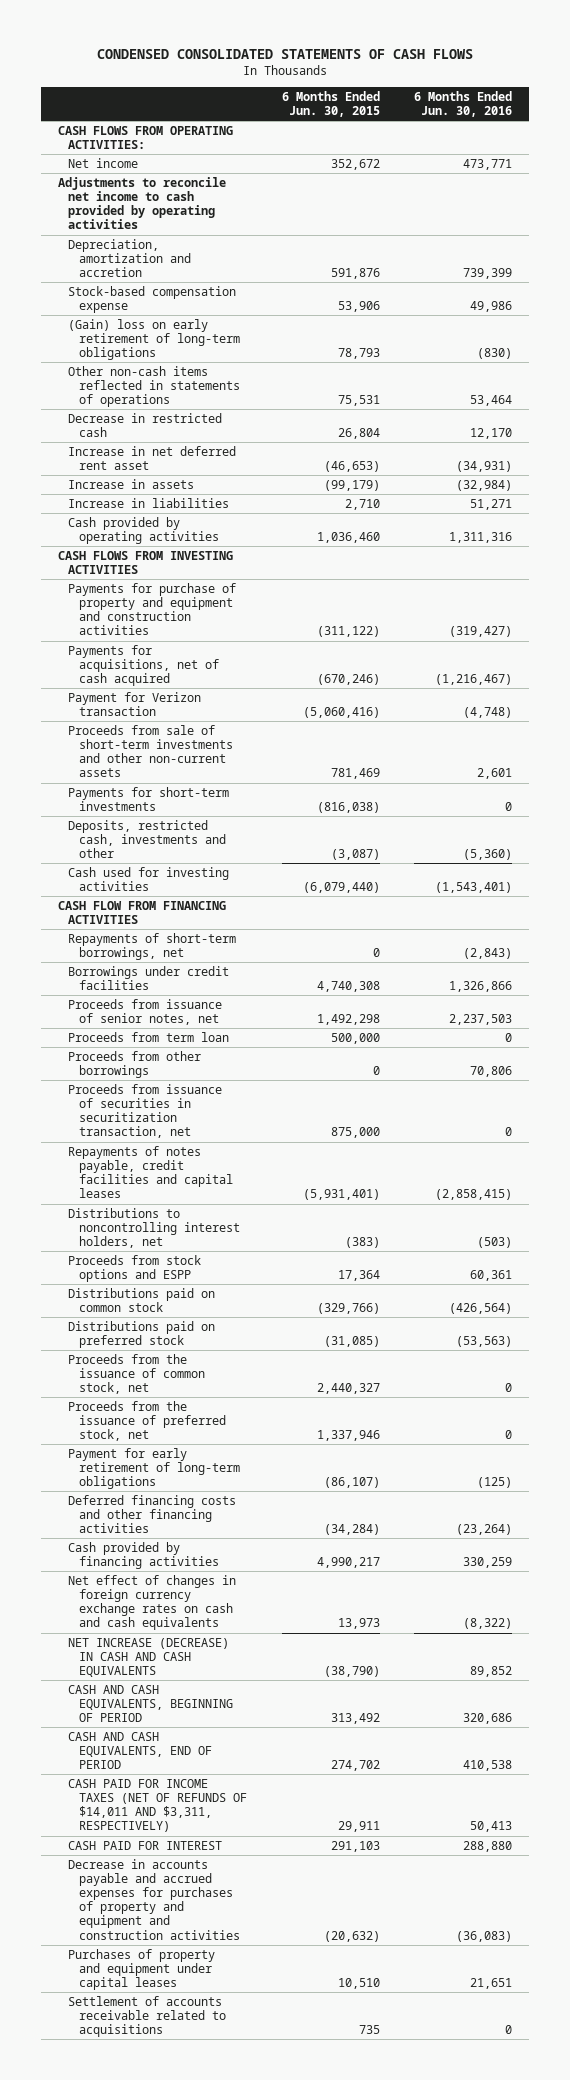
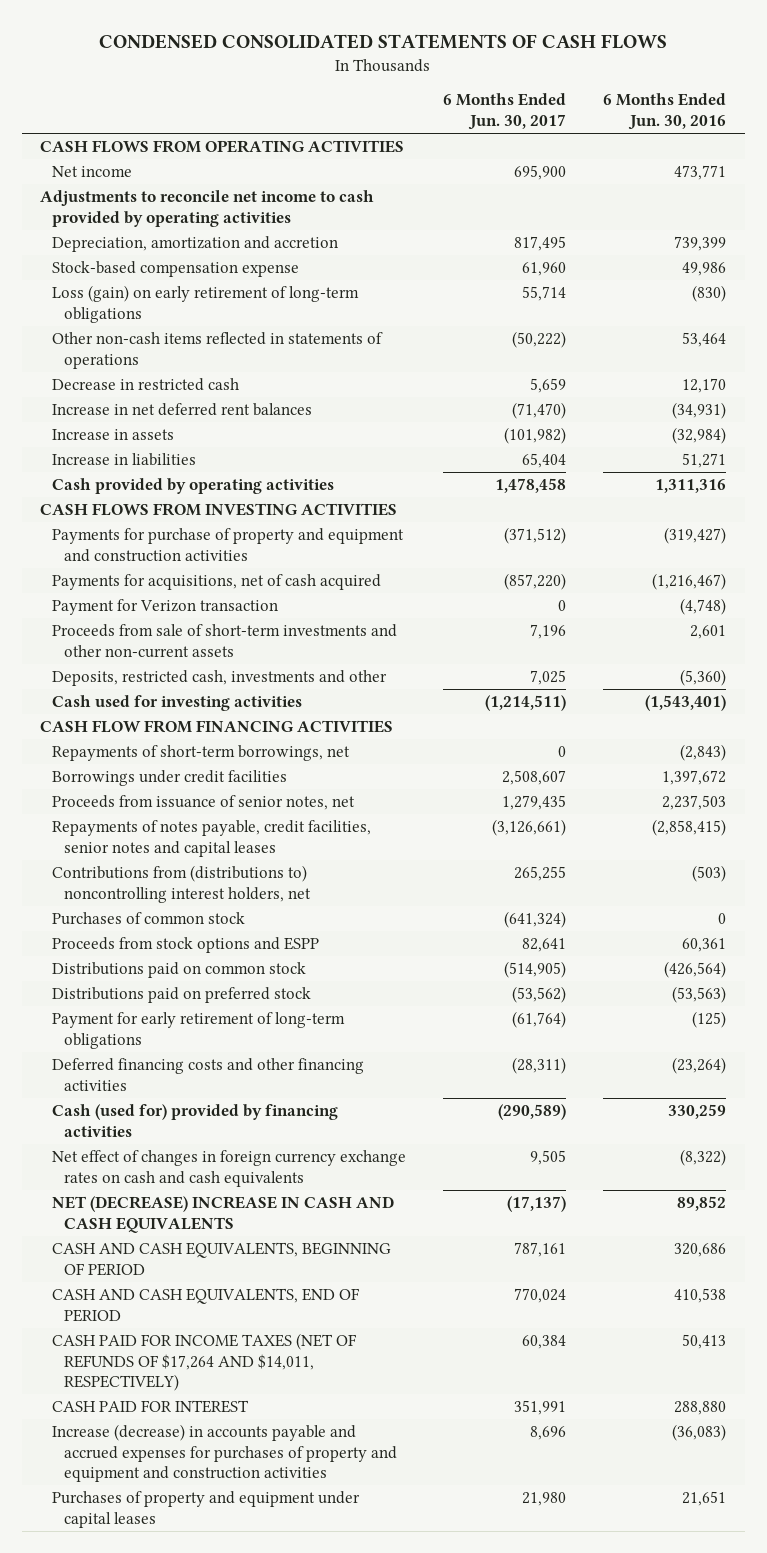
[281,90,380,117] 6 Months Ended Jun. 30, 2015 -> none
none -> [443,93,567,131] 6 Months Ended Jun. 30, 2017
[57,125,233,150] CASH FLOWS FROM OPERATING ACTIVITIES: -> [40,139,405,153] CASH FLOWS FROM OPERATING ACTIVITIES
[68,318,241,361] (Gain) loss on early retirement of long-term obligations -> [52,284,360,323] Loss (gain) on early retirement of long-term obligations
[68,445,237,471] Increase in net deferred rent asset -> [52,402,313,416] Increase in net deferred rent balances
[68,786,230,812] Payments for short-term investments -> none
[448,981,512,993] 1,326,866 -> [662,769,727,785] 1,397,672
[68,1031,230,1042] Proceeds from term loan -> none
[68,1050,202,1079] Proceeds from other borrowings -> none
[68,1083,223,1139] Proceeds from issuance of securities in securitization transaction, net -> none
[68,1145,234,1199] Repayments of notes payable, credit facilities and capital leases -> [52,819,372,857] Repayments of notes payable, credit facilities, senior notes and capital leases
[68,1207,241,1249] Distributions to noncontrolling interest holders, net -> [52,864,312,903] Contributions from (distributions to) noncontrolling interest holders, net
none -> [52,911,246,925] Purchases of common stock
[68,1353,206,1395] Proceeds from the issuance of common stock, net -> none
[68,1400,227,1442] Proceeds from the issuance of preferred stock, net -> none
[68,1541,220,1570] Cash provided by financing activities -> [52,1103,339,1137] Cash (used for) provided by financing activities
[68,1637,230,1678] NET INCREASE (DECREASE) IN CASH AND CASH EQUIVALENTS -> [52,1195,395,1233] NET (DECREASE) INCREASE IN CASH AND CASH EQUIVALENTS
[68,1778,248,1833] CASH PAID FOR INCOME TAXES (NET OF REFUNDS OF $14,011 AND $3,311, RESPECTIVELY) -> [52,1332,358,1392] CASH PAID FOR INCOME TAXES (NET OF REFUNDS OF $17,264 AND $14,011, RESPECTIVELY)
[68,1858,241,1940] Decrease in accounts payable and accrued expenses for purchases of property and equipment and construction activities -> [52,1423,398,1483] Increase (decrease) in accounts payable and accrued expenses for purchases of property and equipment and construction activities
[68,1995,227,2038] Settlement of accounts receivable related to acquisitions -> none

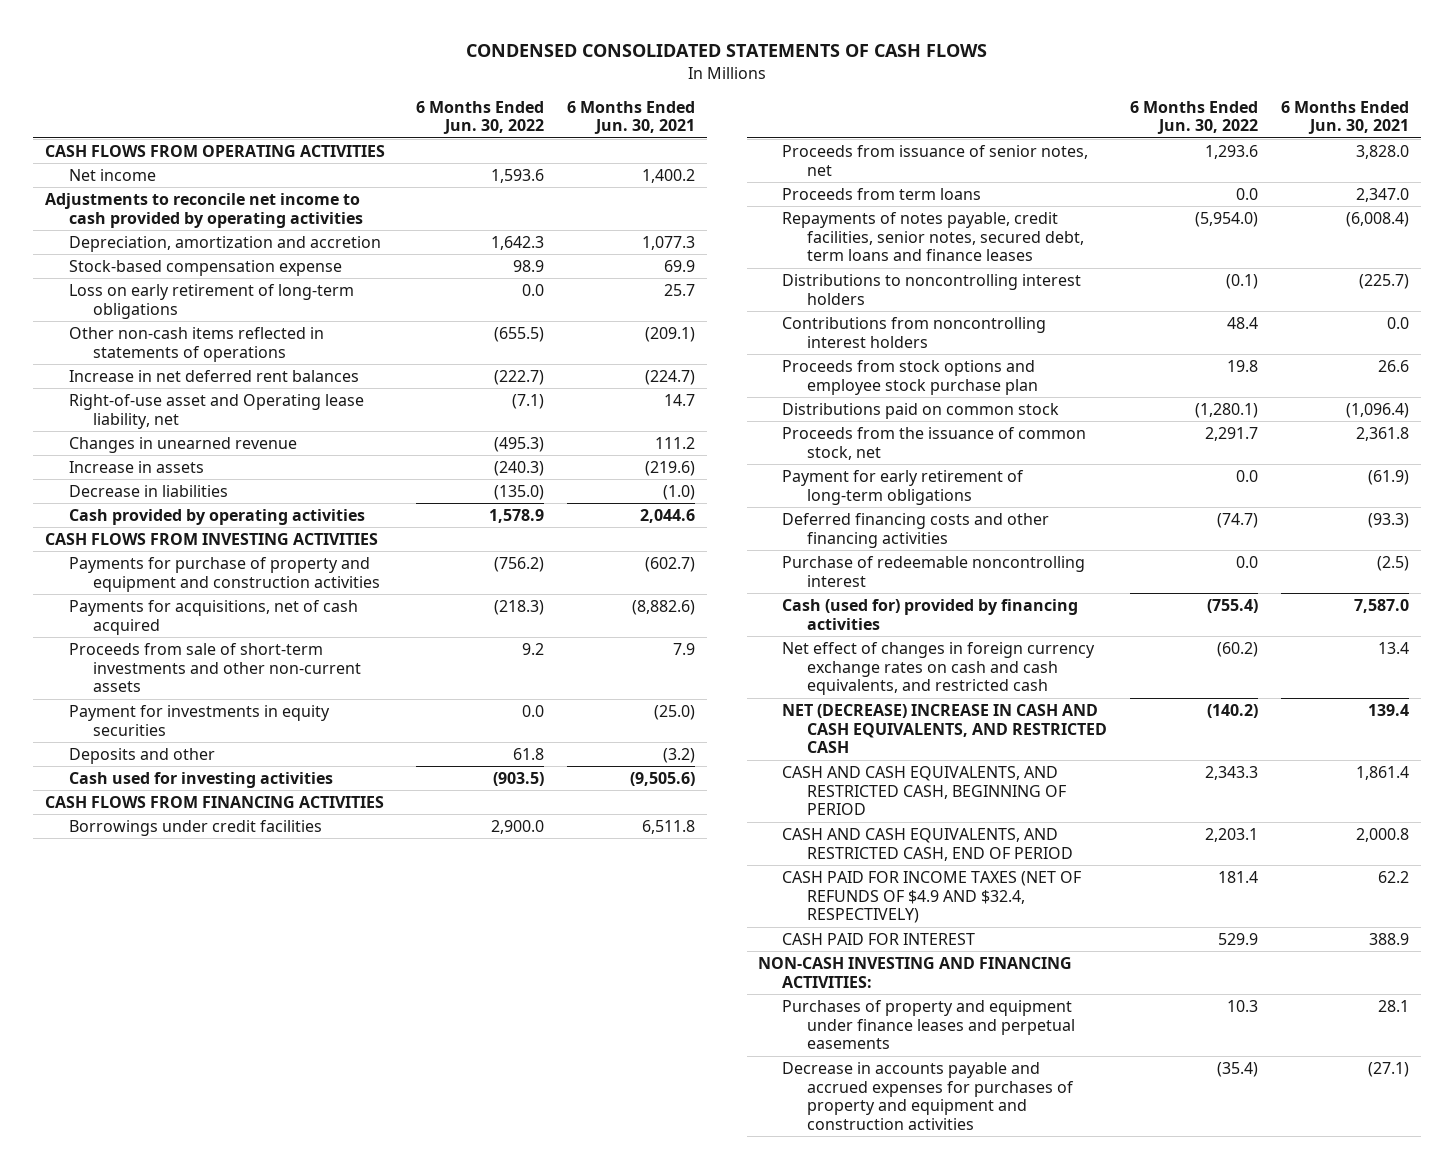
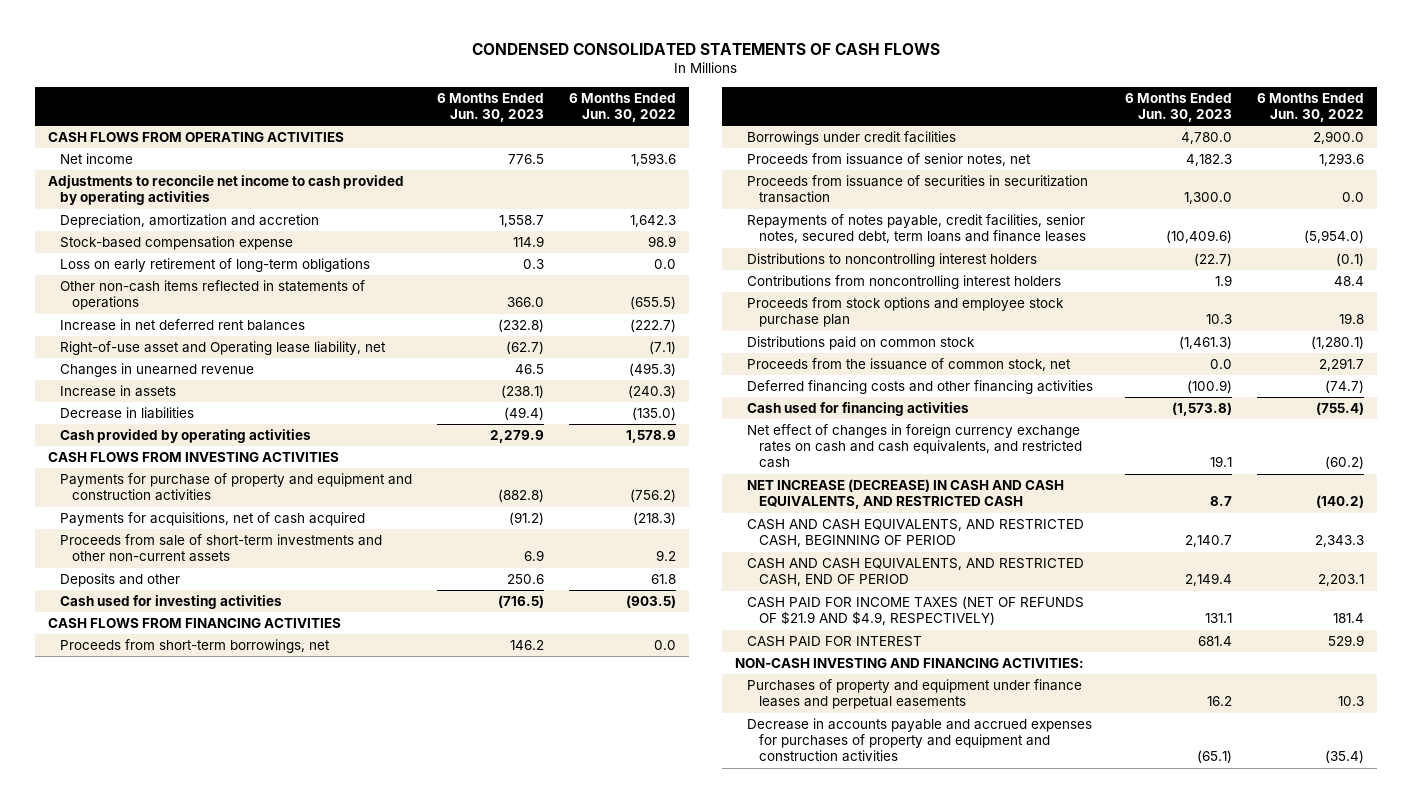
[567,100,696,135] 6 Months Ended Jun. 30, 2021 -> none
none -> [436,92,544,123] 6 Months Ended Jun. 30, 2023
[68,704,330,736] Payment for investments in equity securities -> none
none -> [59,639,330,654] Proceeds from short-term borrowings, net
[782,187,982,200] Proceeds from term loans -> none
none -> [747,175,1089,204] Proceeds from issuance of securities in securitization transaction
[782,469,1025,505] Payment for early retirement of long-term obligations -> none
[782,555,1086,587] Purchase of redeemable noncontrolling interest -> none
[782,598,1079,630] Cash (used for) provided by financing activities -> [747,402,970,417] Cash used for financing activities
[782,703,1107,754] NET (DECREASE) INCREASE IN CASH AND CASH EQUIVALENTS, AND RESTRICTED CASH -> [747,479,1065,510] NET INCREASE (DECREASE) IN CASH AND CASH EQUIVALENTS, AND RESTRICTED CASH
[782,870,1082,924] CASH PAID FOR INCOME TAXES (NET OF REFUNDS OF $4.9 AND $32.4, RESPECTIVELY) -> [747,596,1085,626] CASH PAID FOR INCOME TAXES (NET OF REFUNDS OF $21.9 AND $4.9, RESPECTIVELY)

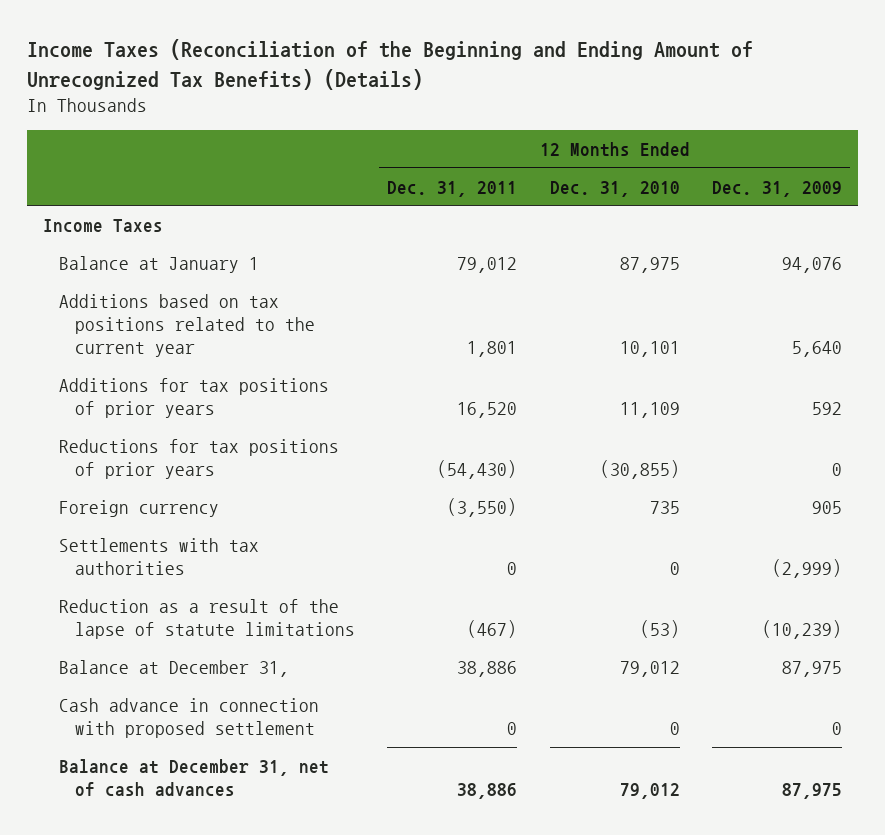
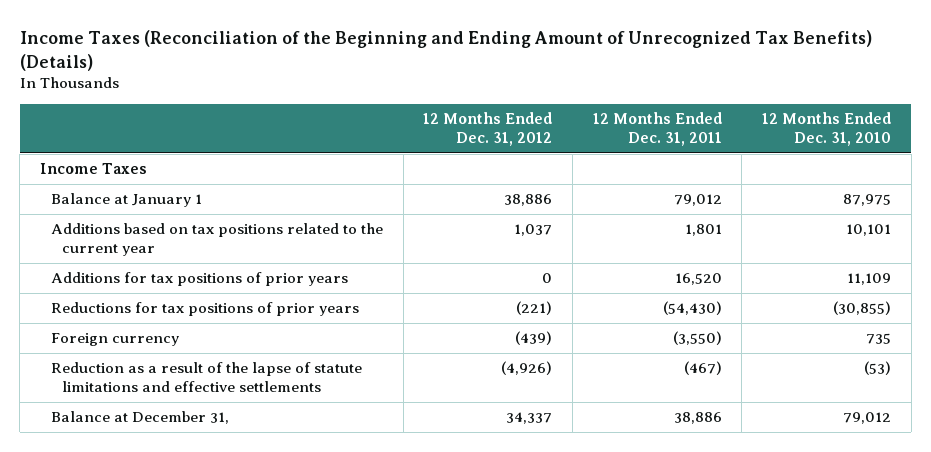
[712,180,843,197] Dec. 31, 2009 -> none
none -> [423,112,553,146] 12 Months Ended Dec. 31, 2012
[58,537,259,576] Settlements with tax authorities -> none
[58,598,355,640] Reduction as a result of the lapse of statute limitations -> [50,362,362,392] Reduction as a result of the lapse of statute limitations and effective settlements
[58,697,319,739] Cash advance in connection with proposed settlement -> none
[58,758,329,798] Balance at December 31, net of cash advances -> none

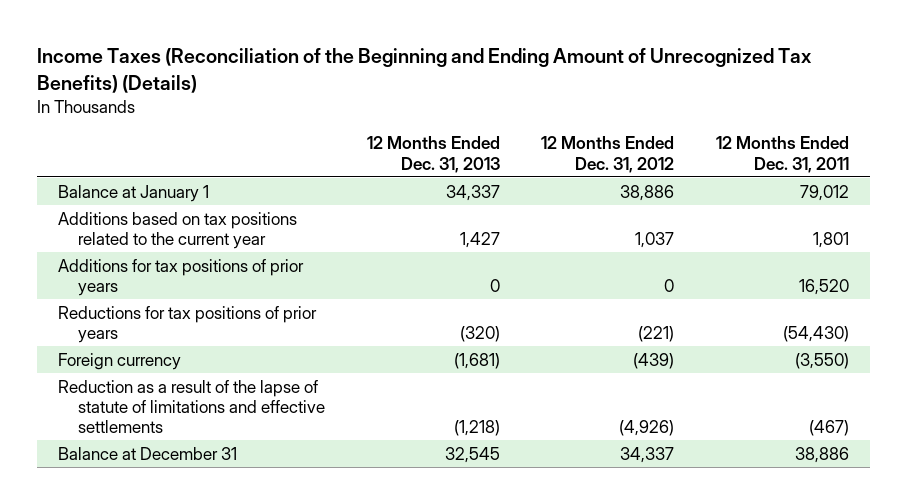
[762,112,892,146] 12 Months Ended Dec. 31, 2010 -> none
none -> [366,136,500,173] 12 Months Ended Dec. 31, 2013
[39,163,147,175] Income Taxes -> none
[50,362,362,392] Reduction as a result of the lapse of statute limitations and effective settlements -> [57,379,325,434] Reduction as a result of the lapse of statute of limitations and effective settlements
[50,411,229,425] Balance at December 31, -> [57,446,237,460] Balance at December 31

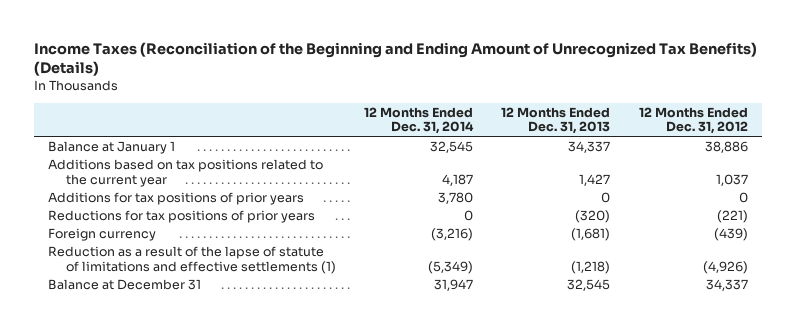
[716,136,850,173] 12 Months Ended Dec. 31, 2011 -> none
none -> [363,106,474,135] 12 Months Ended Dec. 31, 2014
[57,379,325,434] Reduction as a result of the lapse of statute of limitations and effective settlements -> [48,245,336,274] Reduction as a result of the lapse of statute of limitations and effective settlements (1)

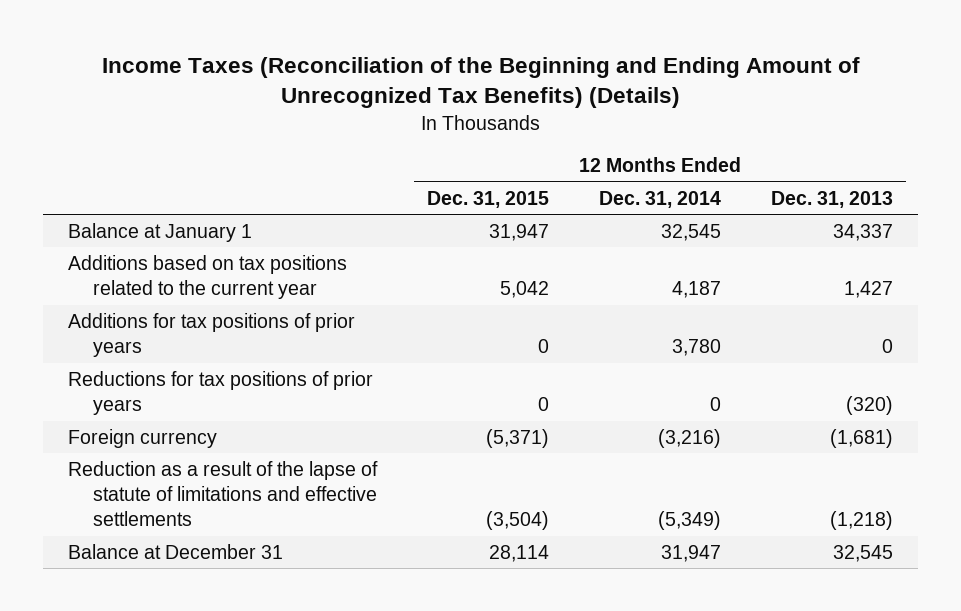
[638,106,748,135] 12 Months Ended Dec. 31, 2012 -> none
none -> [427,190,550,208] Dec. 31, 2015
[48,245,336,274] Reduction as a result of the lapse of statute of limitations and effective settlements (1) -> [67,460,378,527] Reduction as a result of the lapse of statute of limitations and effective settlements

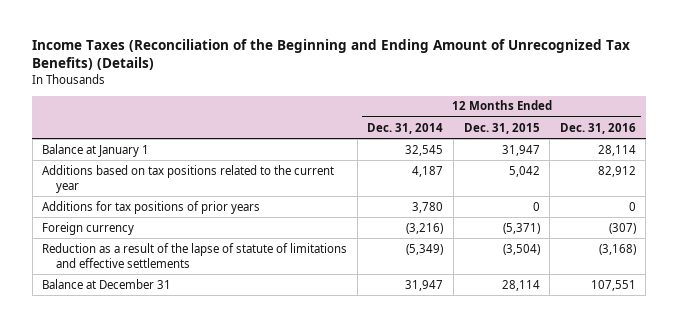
[771,190,894,208] Dec. 31, 2013 -> none
none -> [559,122,636,134] Dec. 31, 2016
[67,370,373,416] Reductions for tax positions of prior years -> none

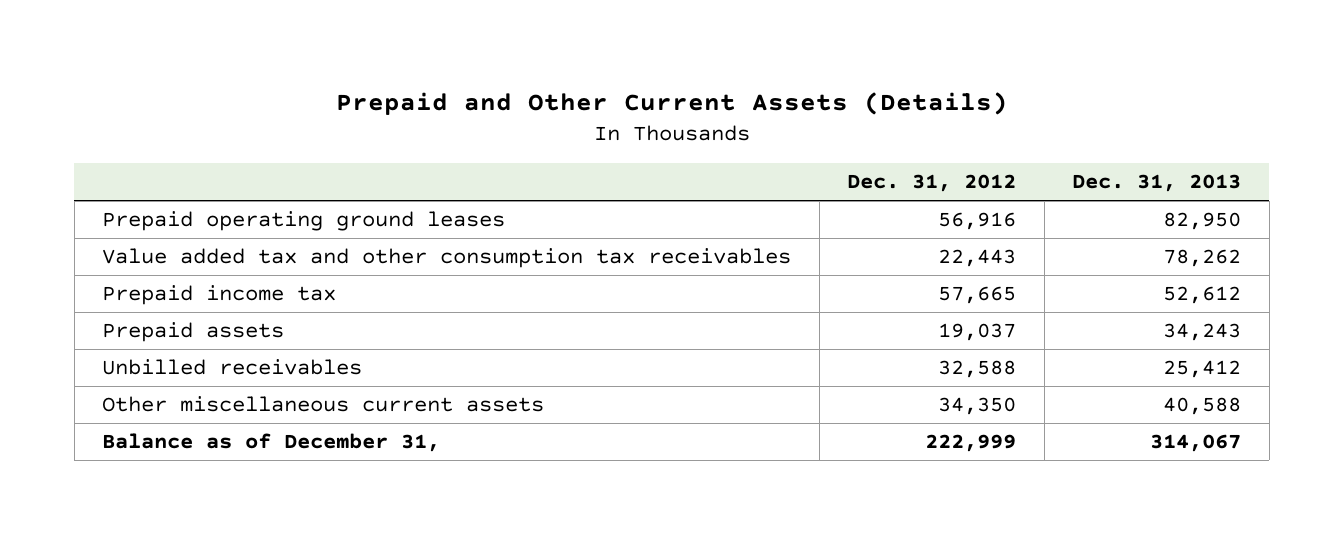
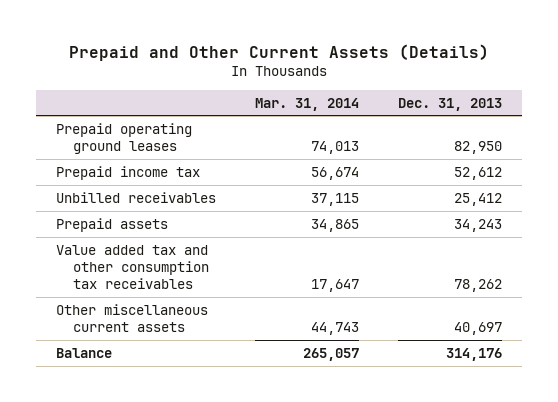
[847,174,1017,193] Dec. 31, 2012 -> none
none -> [255,97,360,111] Mar. 31, 2014
[102,322,285,343] Prepaid assets -> [55,217,168,232] Prepaid assets
[102,248,792,269] Value added tax and other consumption tax receivables -> [55,244,210,290] Value added tax and other consumption tax receivables
[1163,397,1242,416] 40,588 -> [454,321,503,335] 40,697
[102,433,441,453] Balance as of December 31, -> [55,347,112,358] Balance
[1150,434,1242,453] 314,067 -> [446,347,503,361] 314,176

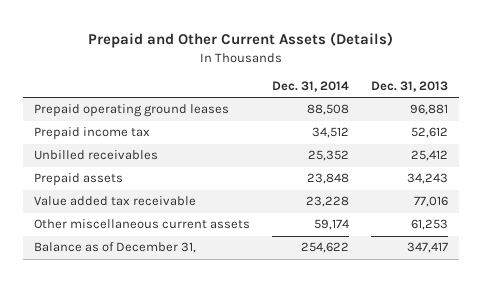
[255,97,360,111] Mar. 31, 2014 -> none
none -> [272,81,350,93] Dec. 31, 2014
[454,140,503,154] 82,950 -> [410,104,449,116] 96,881
[55,244,210,290] Value added tax and other consumption tax receivables -> none
none -> [34,196,197,207] Value added tax receivable
[454,321,503,335] 40,697 -> [411,219,449,231] 61,253
[55,347,112,358] Balance -> [34,242,197,254] Balance as of December 31,
[446,347,503,361] 314,176 -> [407,242,449,254] 347,417

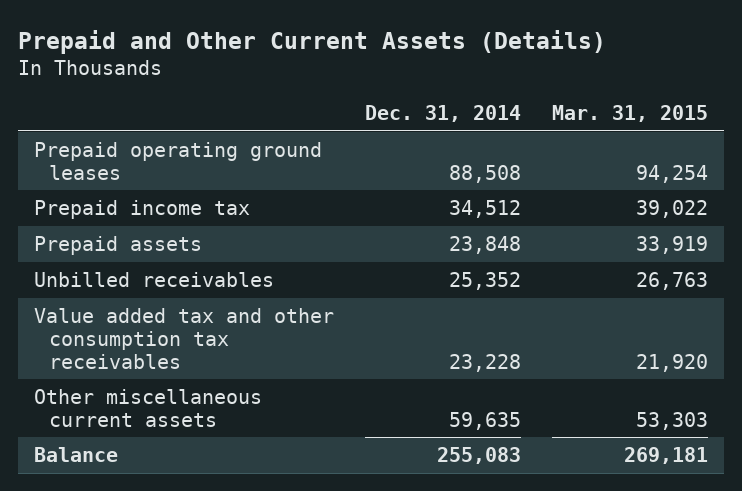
[371,81,449,93] Dec. 31, 2013 -> none
none -> [552,105,709,123] Mar. 31, 2015
[34,150,159,161] Unbilled receivables -> [33,272,274,288] Unbilled receivables
[34,196,197,207] Value added tax receivable -> [33,308,334,369] Value added tax and other consumption tax receivables
[314,219,350,231] 59,174 -> [448,411,521,430] 59,635
[34,242,197,254] Balance as of December 31, -> [33,447,118,463] Balance
[301,242,350,254] 254,622 -> [436,447,521,465] 255,083

